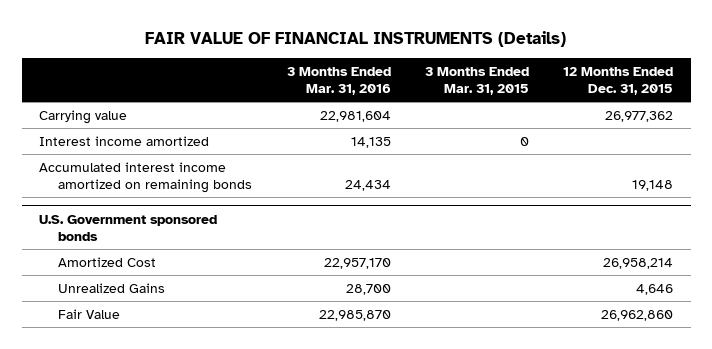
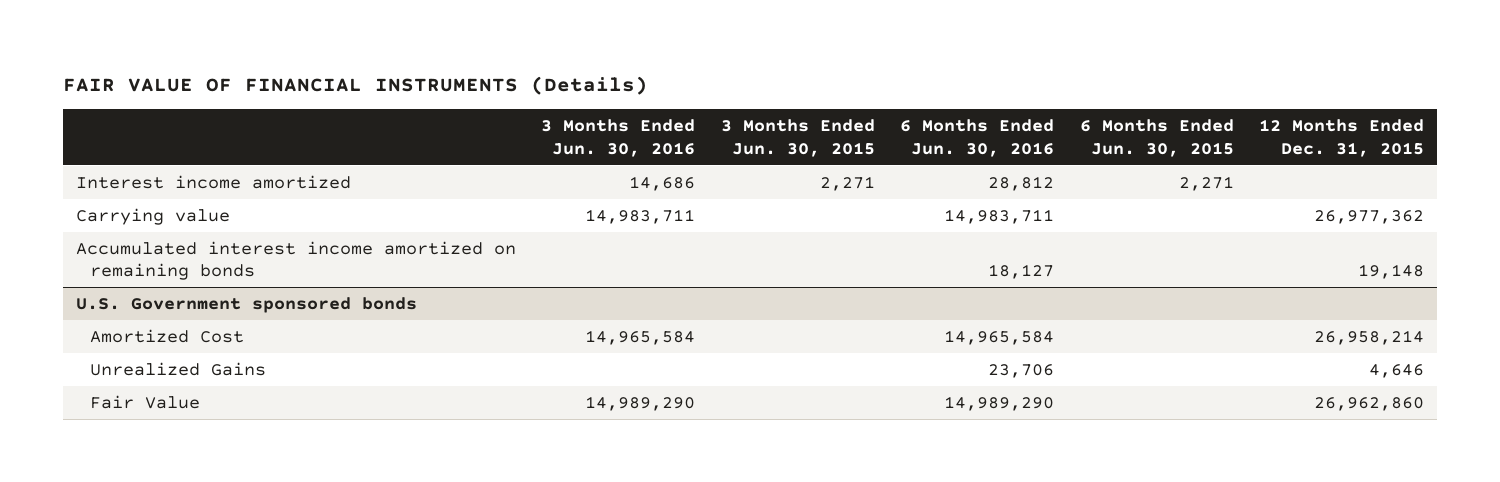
[286,66,391,96] 3 Months Ended Mar. 31, 2016 -> none
[425,66,530,96] 3 Months Ended Mar. 31, 2015 -> none
none -> [541,119,696,157] 3 Months Ended Jun. 30, 2016
none -> [720,119,875,157] 3 Months Ended Jun. 30, 2015
none -> [900,119,1055,157] 6 Months Ended Jun. 30, 2016
none -> [1079,119,1234,157] 6 Months Ended Jun. 30, 2015
[38,109,127,124] Carrying value -> [75,207,230,225] Carrying value

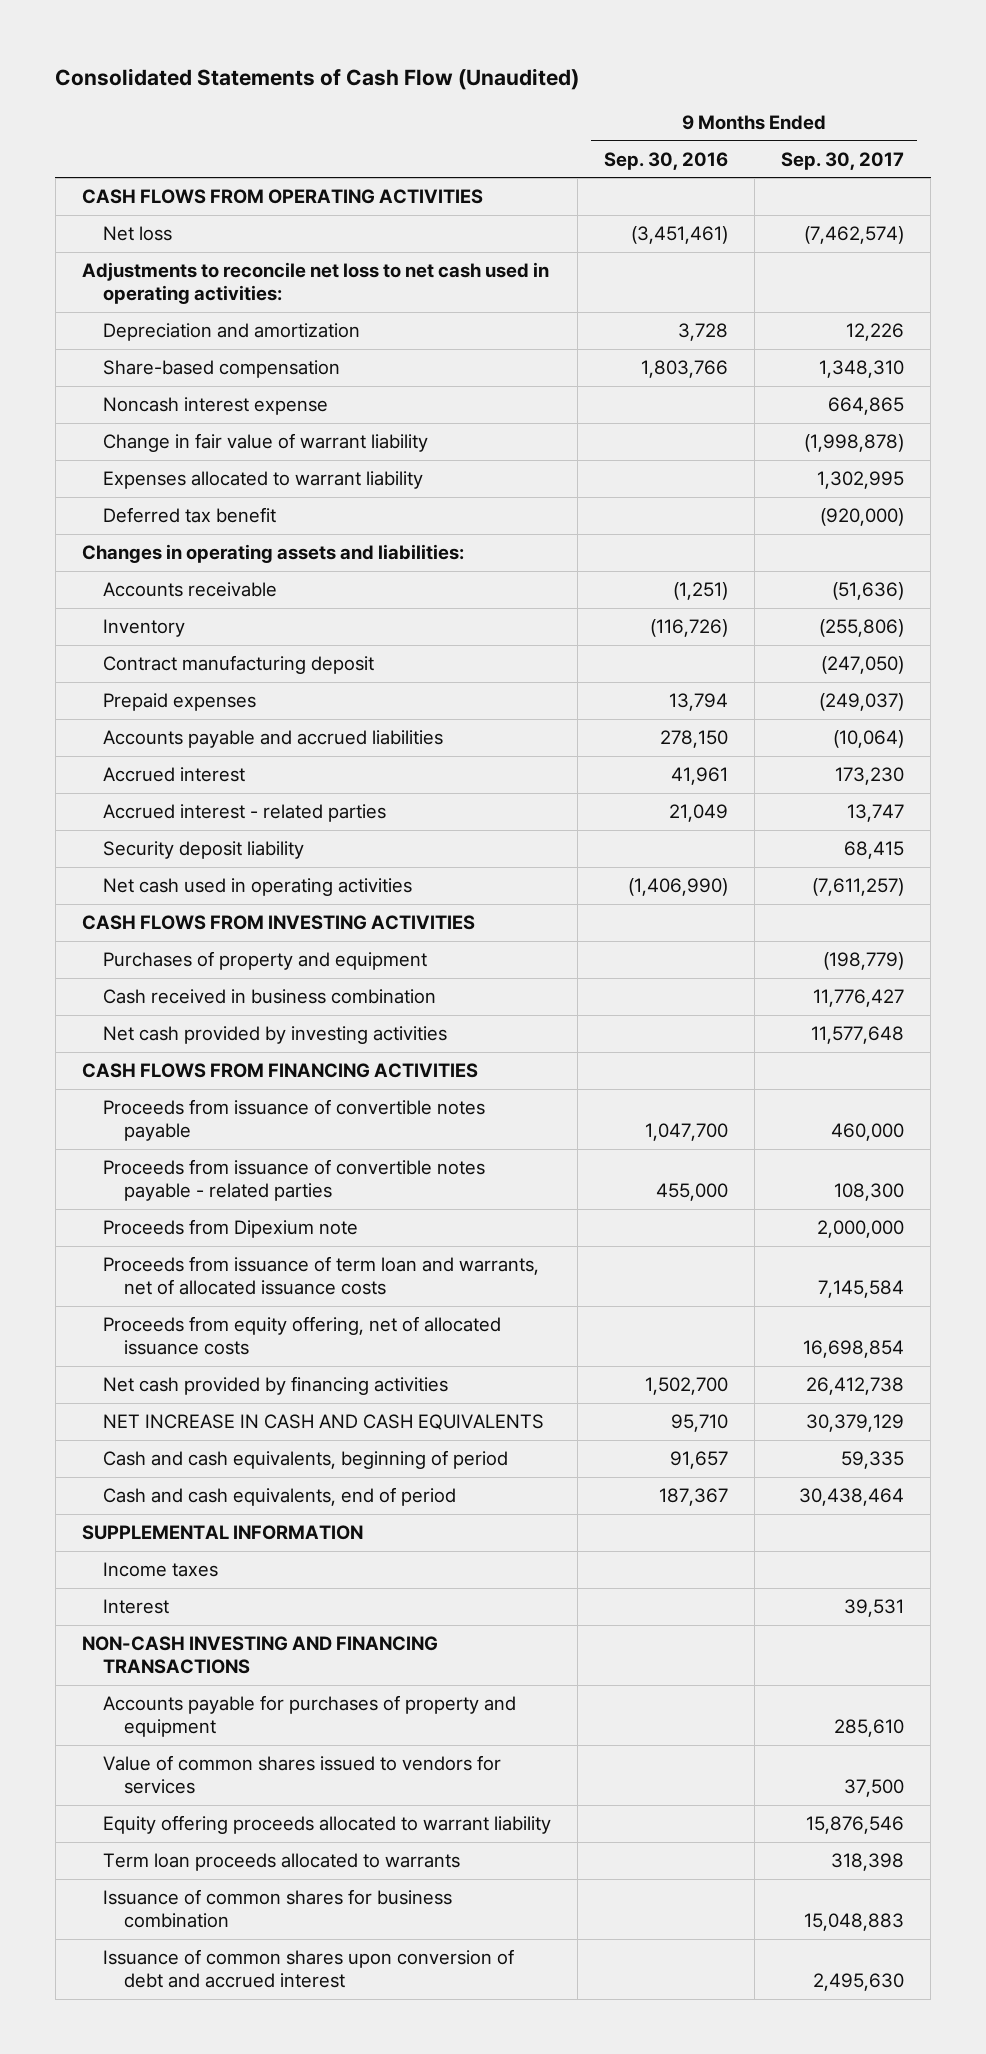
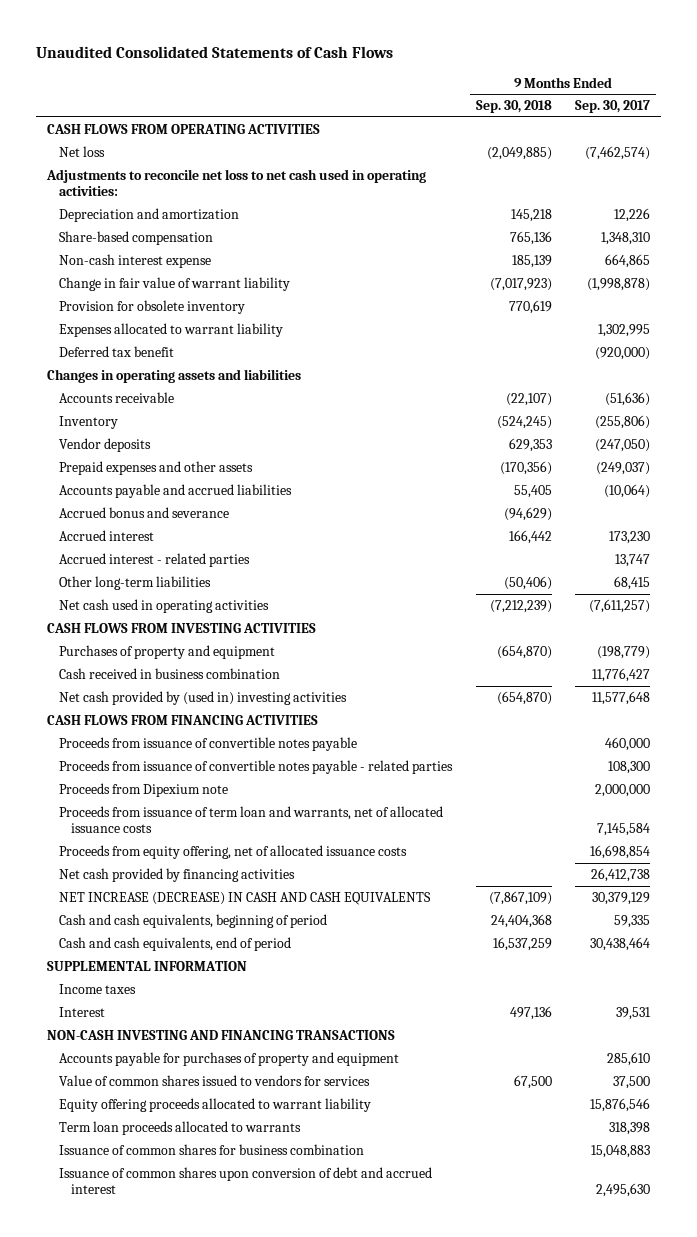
[55,67,580,90] Consolidated Statements of Cash Flow (Unaudited) -> [35,45,393,58] Unaudited Consolidated Statements of Cash Flows
[603,151,728,170] Sep. 30, 2016 -> none
none -> [475,100,552,114] Sep. 30, 2018
[102,397,328,416] Noncash interest expense -> [59,254,212,269] Non-cash interest expense
none -> [59,300,246,315] Provision for obsolete inventory
[82,544,465,564] Changes in operating assets and liabilities: -> [47,369,302,384] Changes in operating assets and liabilities
[102,655,374,675] Contract manufacturing deposit -> [59,438,152,453] Vendor deposits
[102,693,256,712] Prepaid expenses -> [59,461,254,476] Prepaid expenses and other assets
none -> [59,507,230,519] Accrued bonus and severance
[102,841,304,860] Security deposit liability -> [59,576,212,591] Other long-term liabilities
[102,1026,447,1045] Net cash provided by investing activities -> [59,691,348,706] Net cash provided by (used in) investing activities
[102,1414,544,1431] NET INCREASE IN CASH AND CASH EQUIVALENTS -> [59,892,432,906] NET INCREASE (DECREASE) IN CASH AND CASH EQUIVALENTS

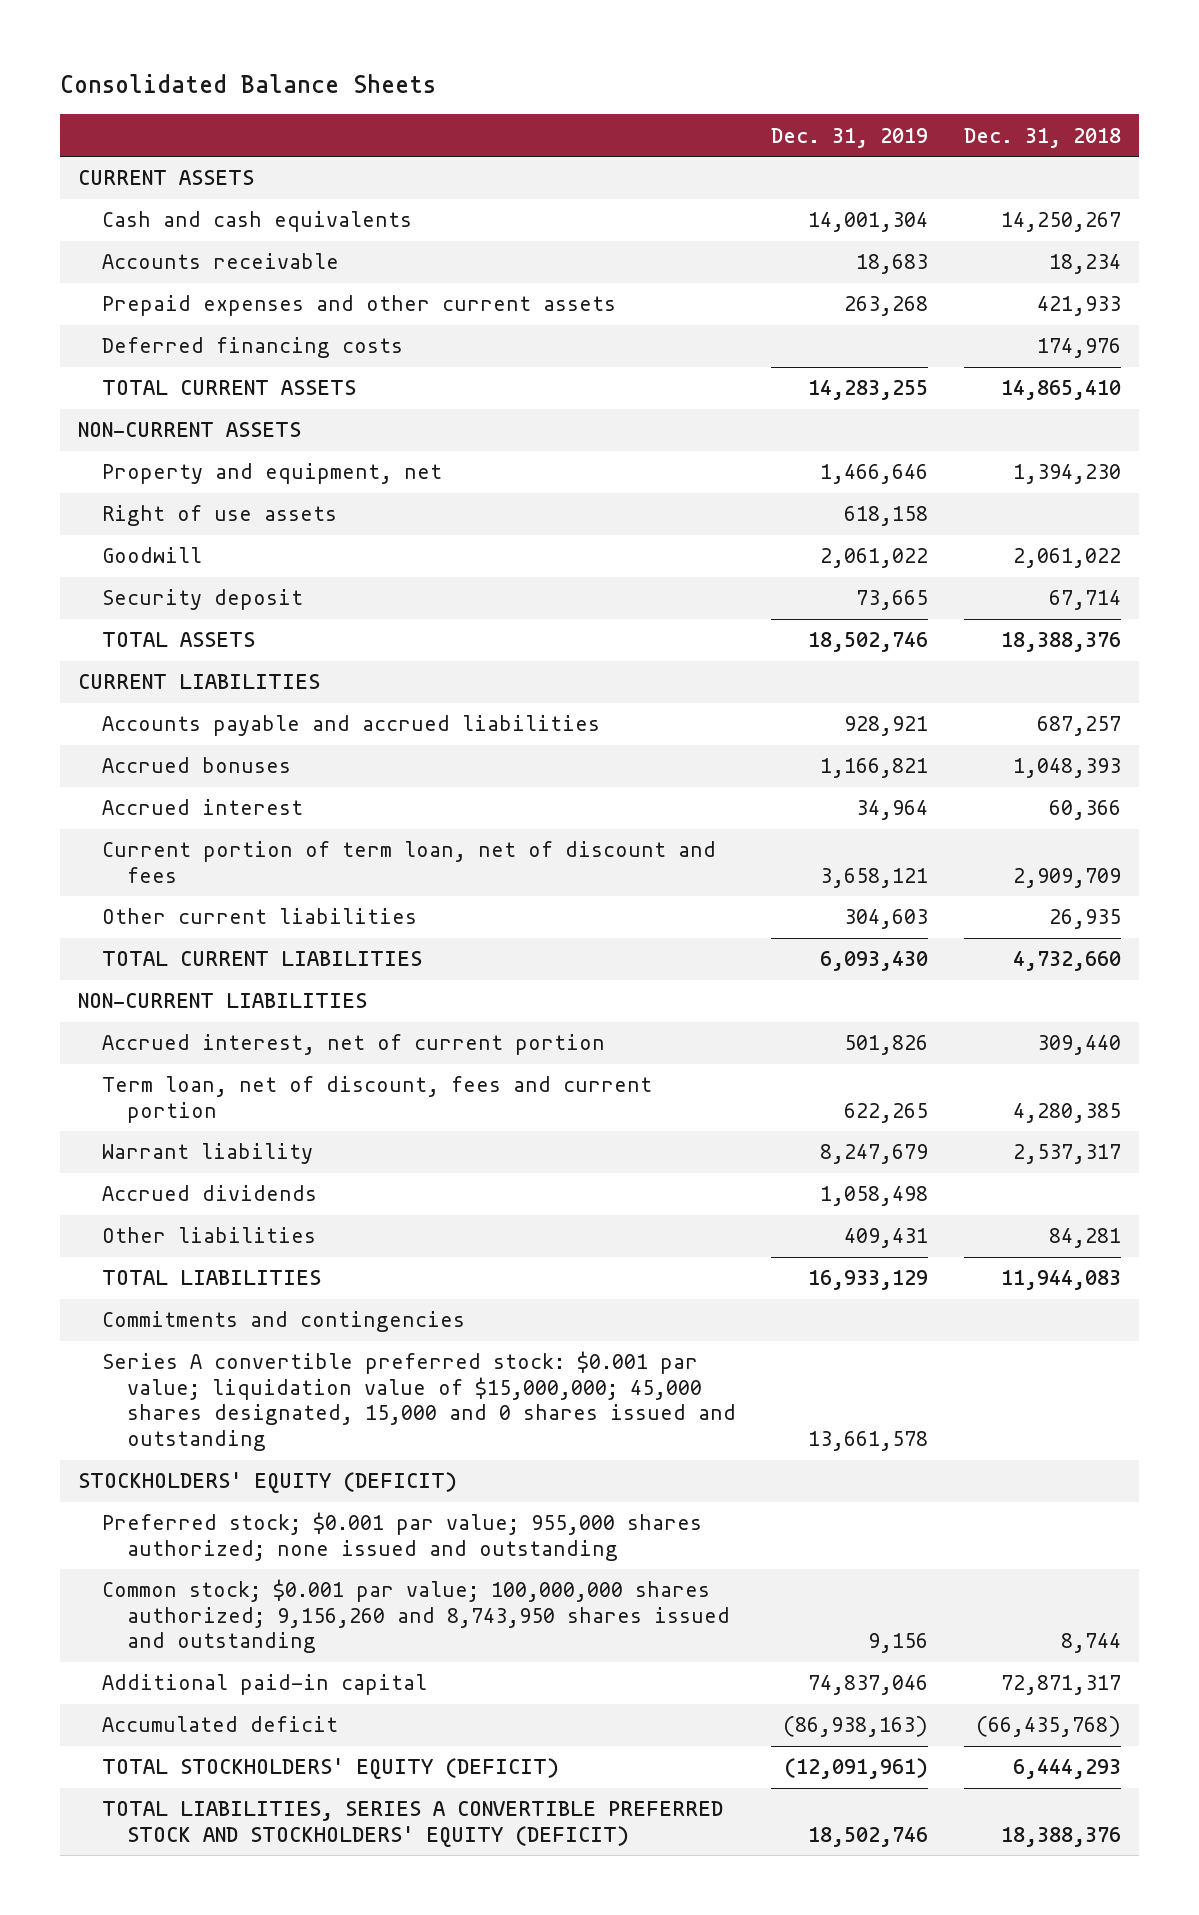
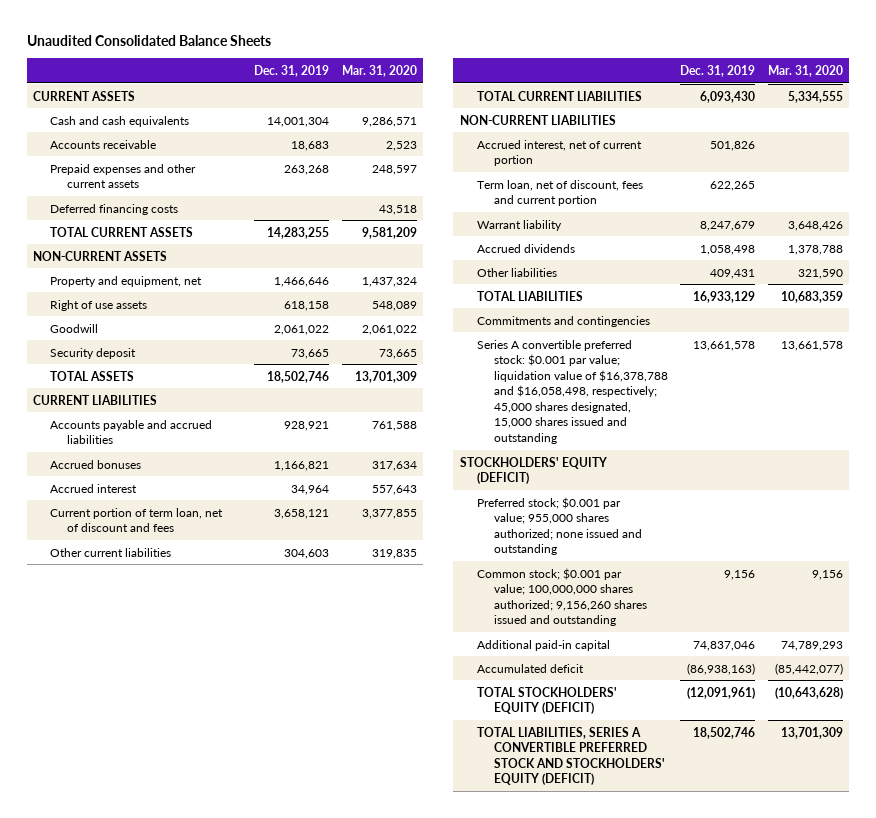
[59,73,436,93] Consolidated Balance Sheets -> [26,34,271,46] Unaudited Consolidated Balance Sheets
[963,127,1121,148] Dec. 31, 2018 -> none
none -> [341,64,417,77] Mar. 31, 2020
[102,1351,736,1451] Series A convertible preferred stock: $0.001 par value; liquidation value of $15,000,000; 45,000 shares designated, 15,000 and 0 shares issued and outstanding -> [476,339,668,444] Series A convertible preferred stock: $0.001 par value; liquidation value of $16,378,788 and $16,058,498, respectively; 45,000 shares designated, 15,000 shares issued and outstanding
[102,1579,730,1654] Common stock; $0.001 par value; 100,000,000 shares authorized; 9,156,260 and 8,743,950 shares issued and outstanding -> [476,567,647,627] Common stock; $0.001 par value; 100,000,000 shares authorized; 9,156,260 shares issued and outstanding

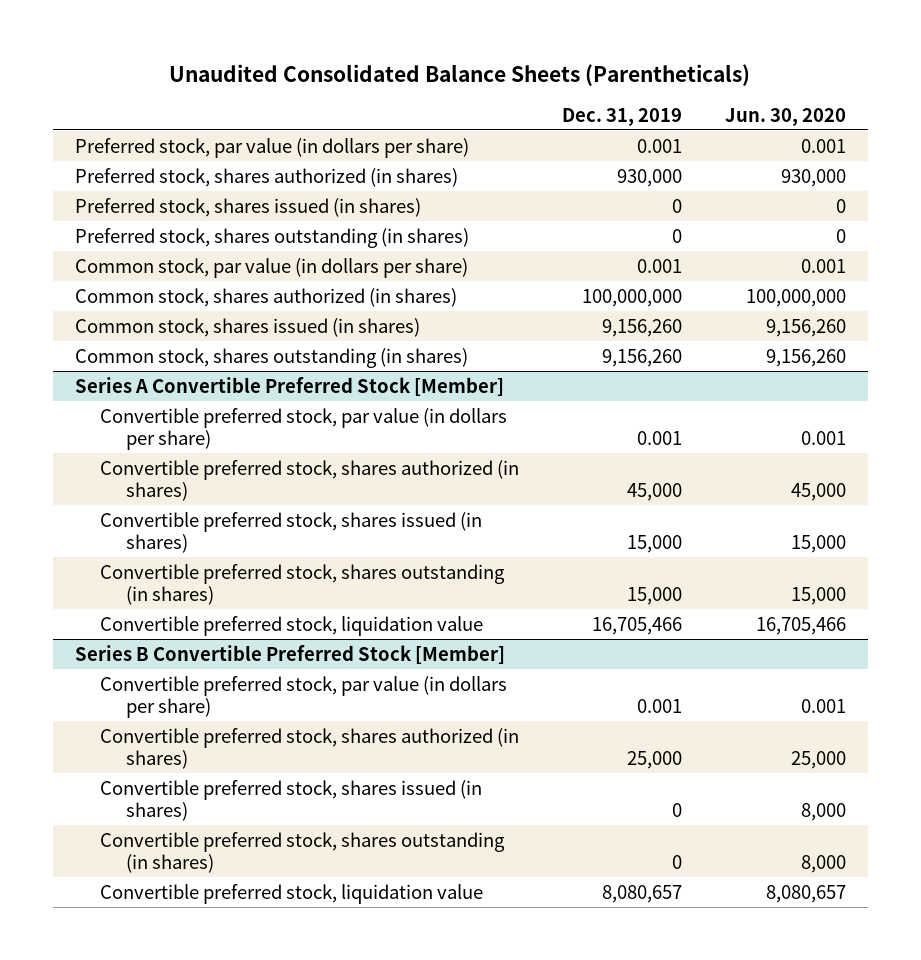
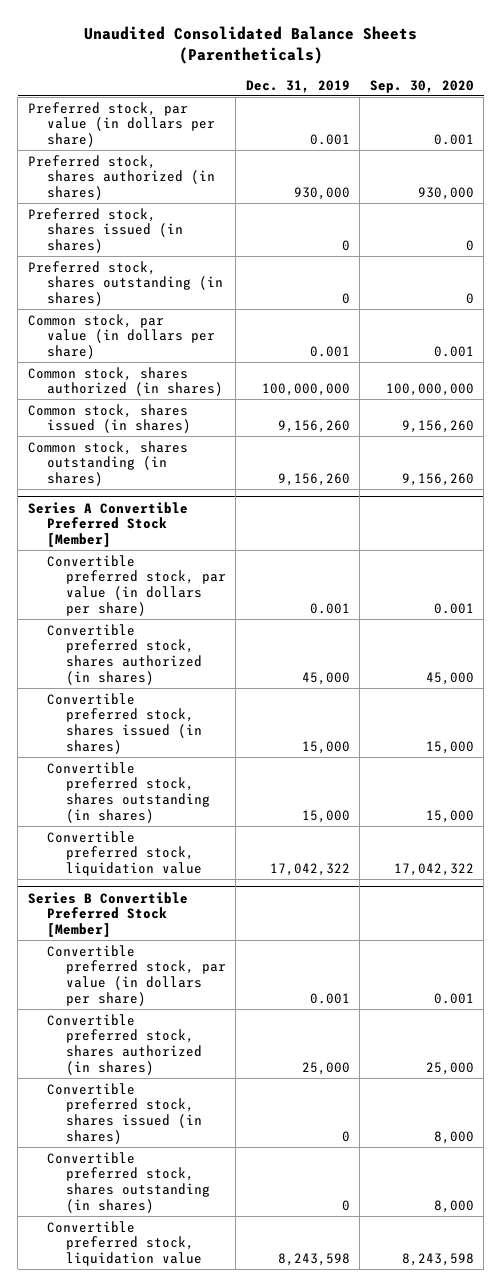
[725,107,847,126] Jun. 30, 2020 -> none
none -> [369,79,474,93] Sep. 30, 2020
[592,616,683,635] 16,705,466 -> [269,863,350,877] 17,042,322
[602,884,683,903] 8,080,657 -> [277,1253,350,1267] 8,243,598

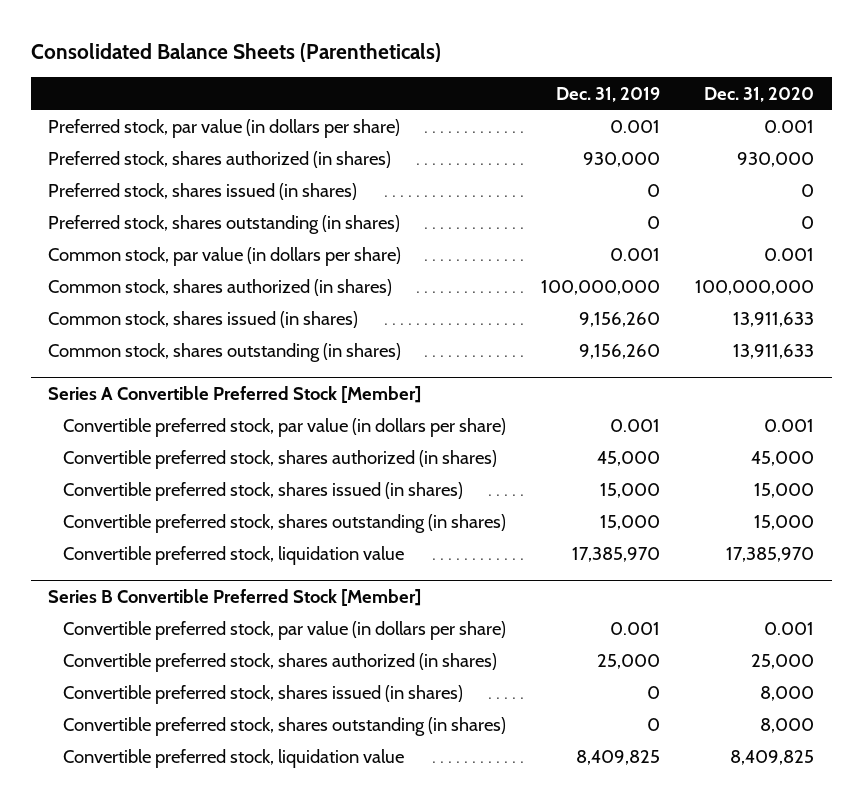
[83,26,417,65] Unaudited Consolidated Balance Sheets (Parentheticals) -> [30,43,441,63] Consolidated Balance Sheets (Parentheticals)
[369,79,474,93] Sep. 30, 2020 -> none
none -> [704,86,815,102] Dec. 31, 2020
[269,863,350,877] 17,042,322 -> [572,547,661,563] 17,385,970
[277,1253,350,1267] 8,243,598 -> [576,750,661,766] 8,409,825

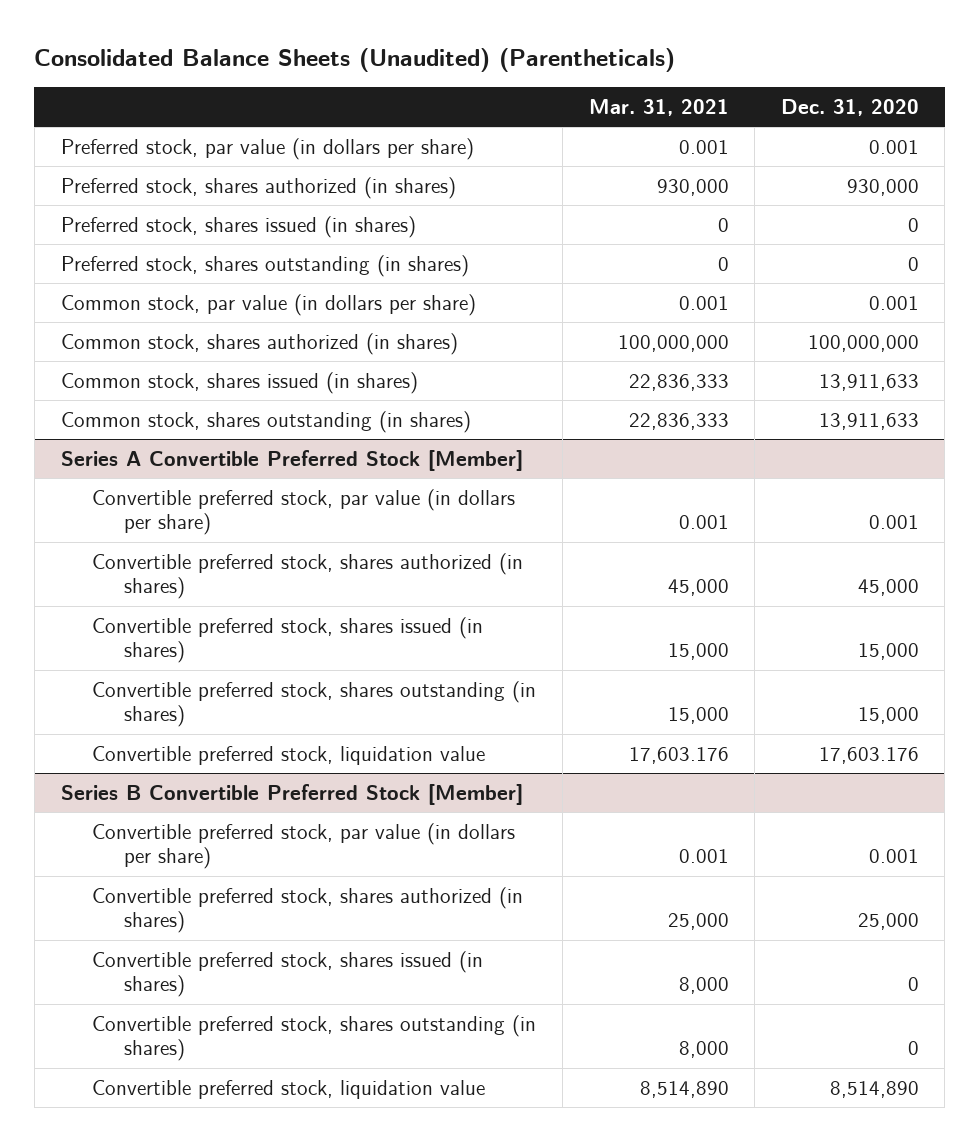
[30,43,441,63] Consolidated Balance Sheets (Parentheticals) -> [34,48,676,73] Consolidated Balance Sheets (Unaudited) (Parentheticals)
[556,86,661,102] Dec. 31, 2019 -> none
none -> [588,98,729,116] Mar. 31, 2021
[726,547,815,563] 17,385,970 -> [818,746,919,764] 17,603.176
[760,686,815,702] 8,000 -> [907,977,919,992] 0
[760,718,815,734] 8,000 -> [907,1041,919,1056] 0
[730,750,815,766] 8,409,825 -> [829,1080,919,1098] 8,514,890

